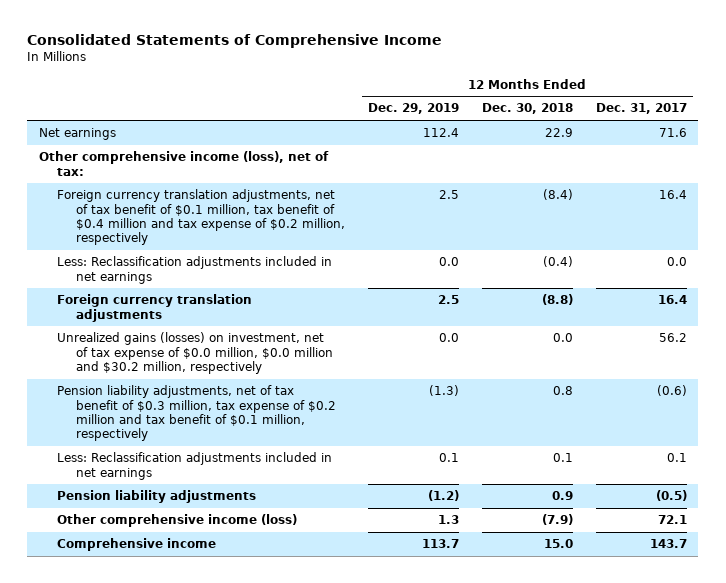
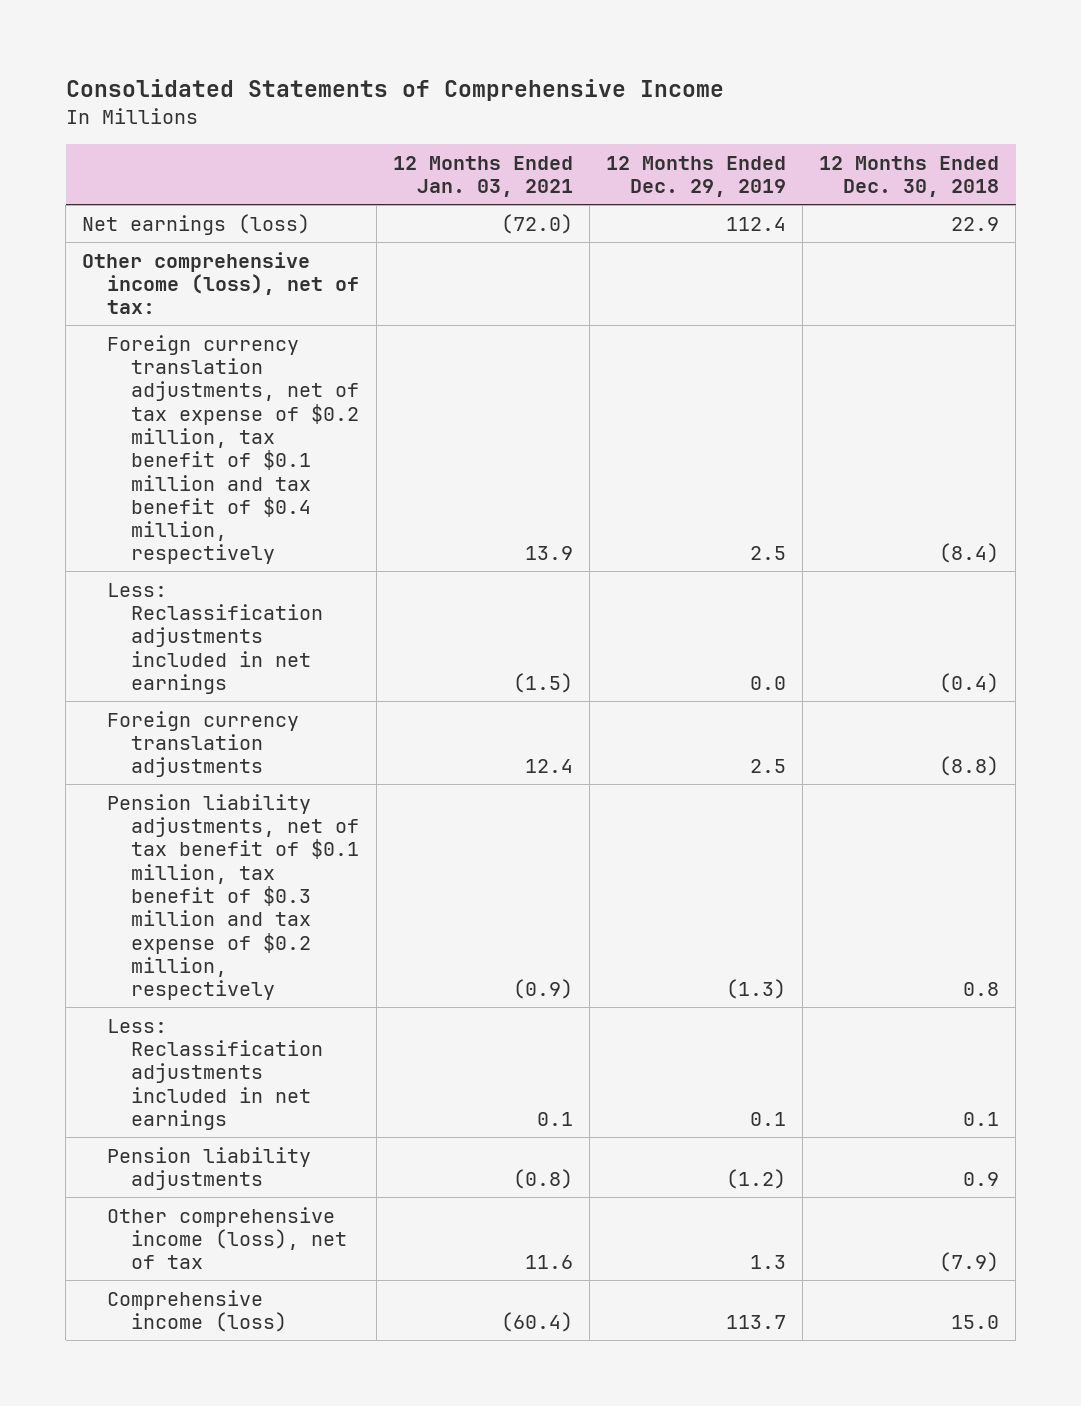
[595,103,687,115] Dec. 31, 2017 -> none
none -> [392,156,573,198] 12 Months Ended Jan. 03, 2021
[38,128,116,141] Net earnings -> [82,213,311,235] Net earnings (loss)
[57,189,345,246] Foreign currency translation adjustments, net of tax benefit of $0.1 million, tax benefit of $0.4 million and tax expense of $0.2 million, respectively -> [106,334,360,565] Foreign currency translation adjustments, net of tax expense of $0.2 million, tax benefit of $0.1 million and tax benefit of $0.4 million, respectively
[57,332,333,374] Unrealized gains (losses) on investment, net of tax expense of $0.0 million, $0.0 million and $30.2 million, respectively -> none
[57,385,336,442] Pension liability adjustments, net of tax benefit of $0.3 million, tax expense of $0.2 million and tax benefit of $0.1 million, respectively -> [106,793,360,1001] Pension liability adjustments, net of tax benefit of $0.1 million, tax benefit of $0.3 million and tax expense of $0.2 million, respectively
[57,514,298,528] Other comprehensive income (loss) -> [106,1206,348,1270] Other comprehensive income (loss), net of tax
[57,538,217,552] Comprehensive income -> [106,1289,288,1332] Comprehensive income (loss)

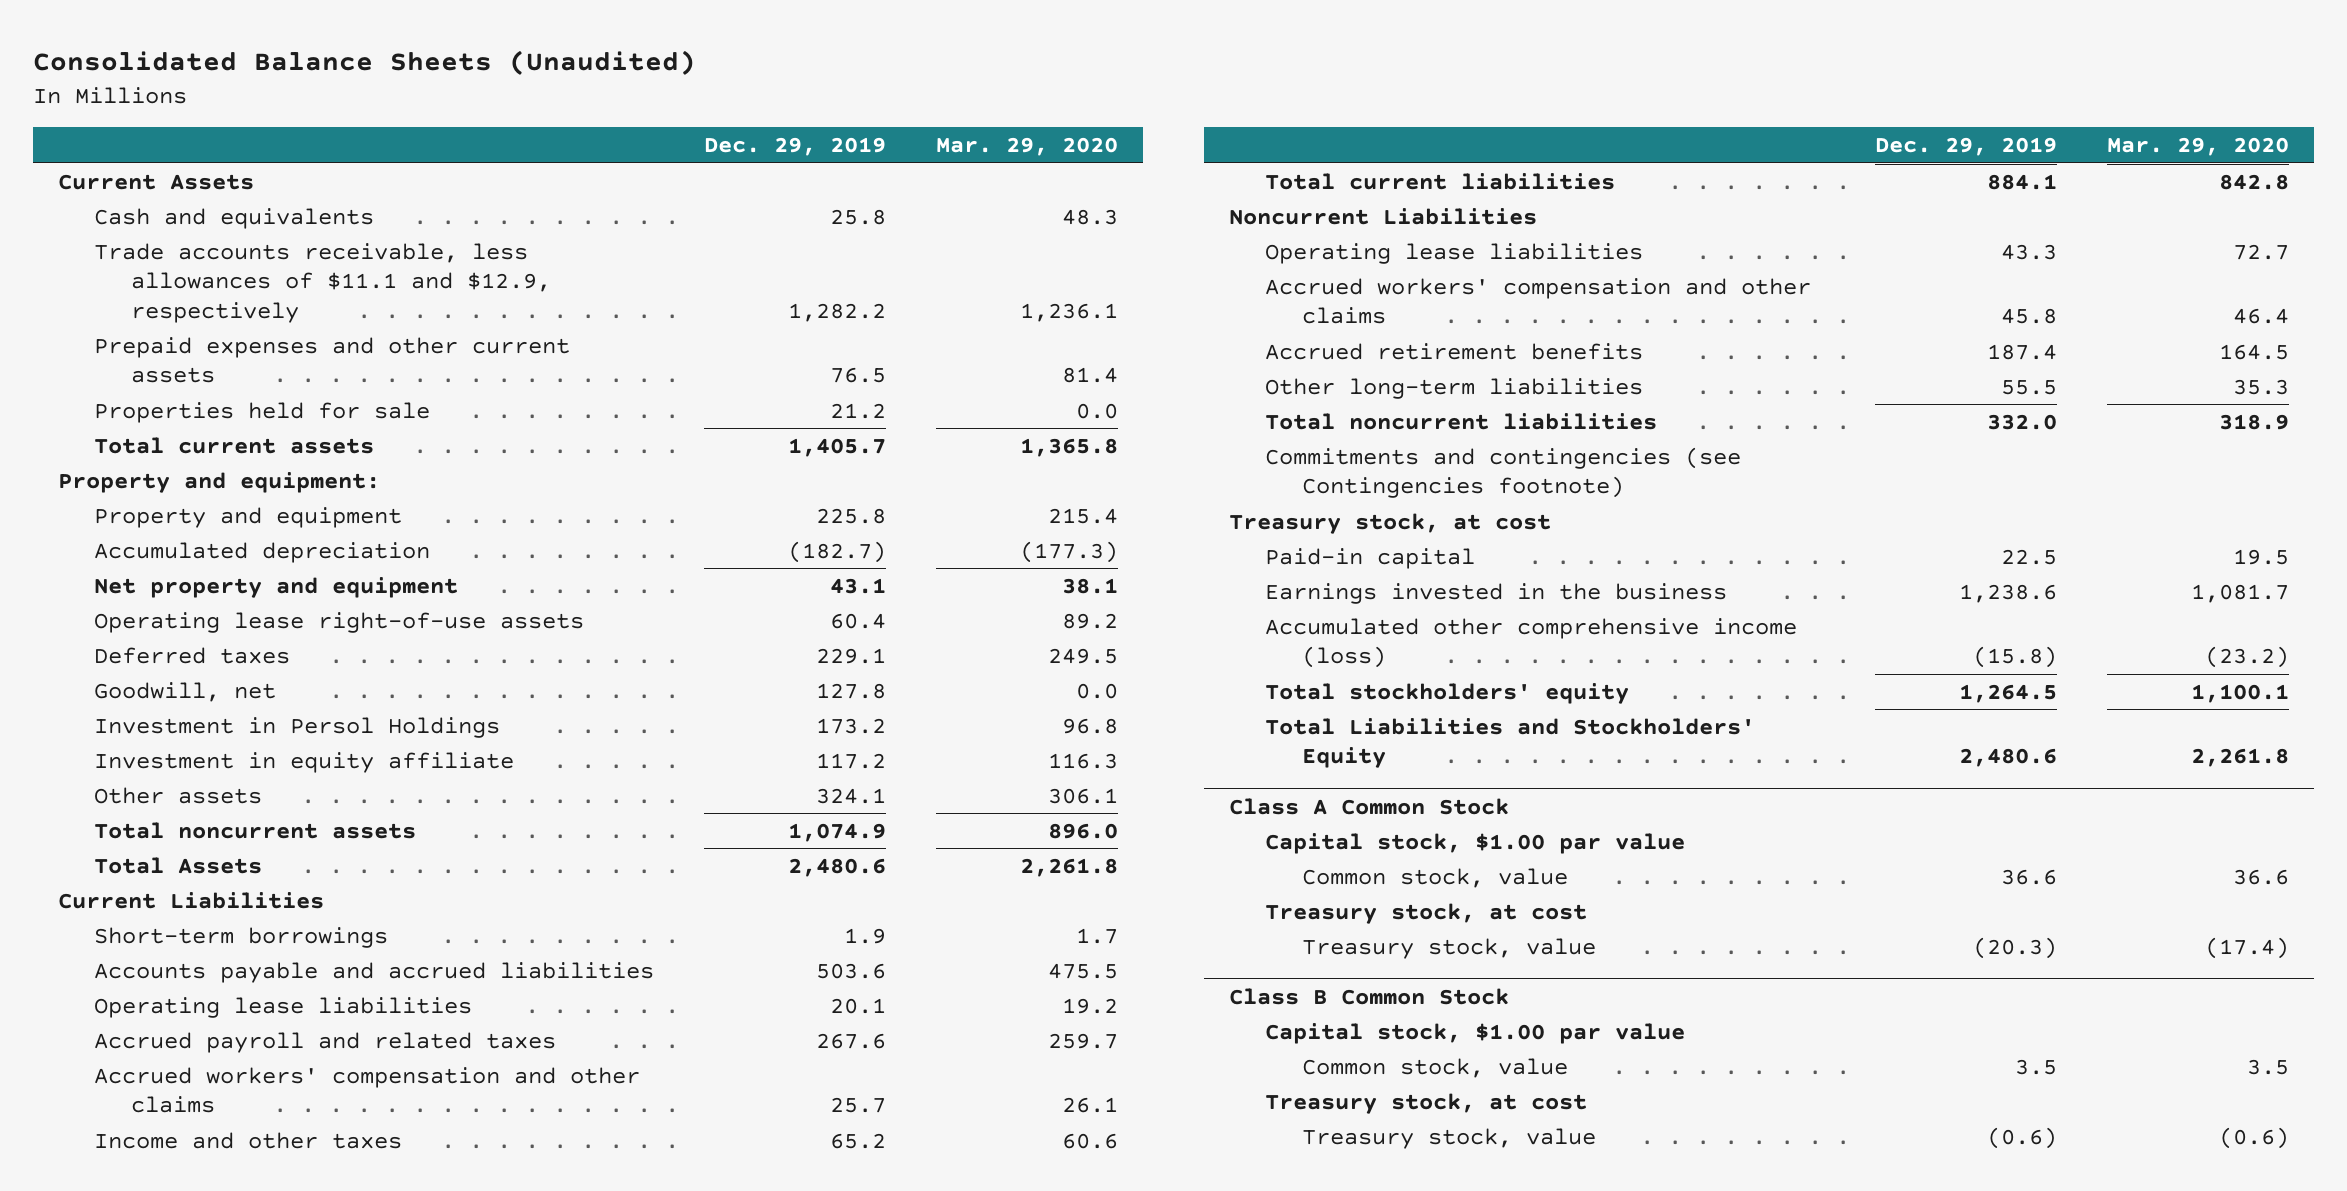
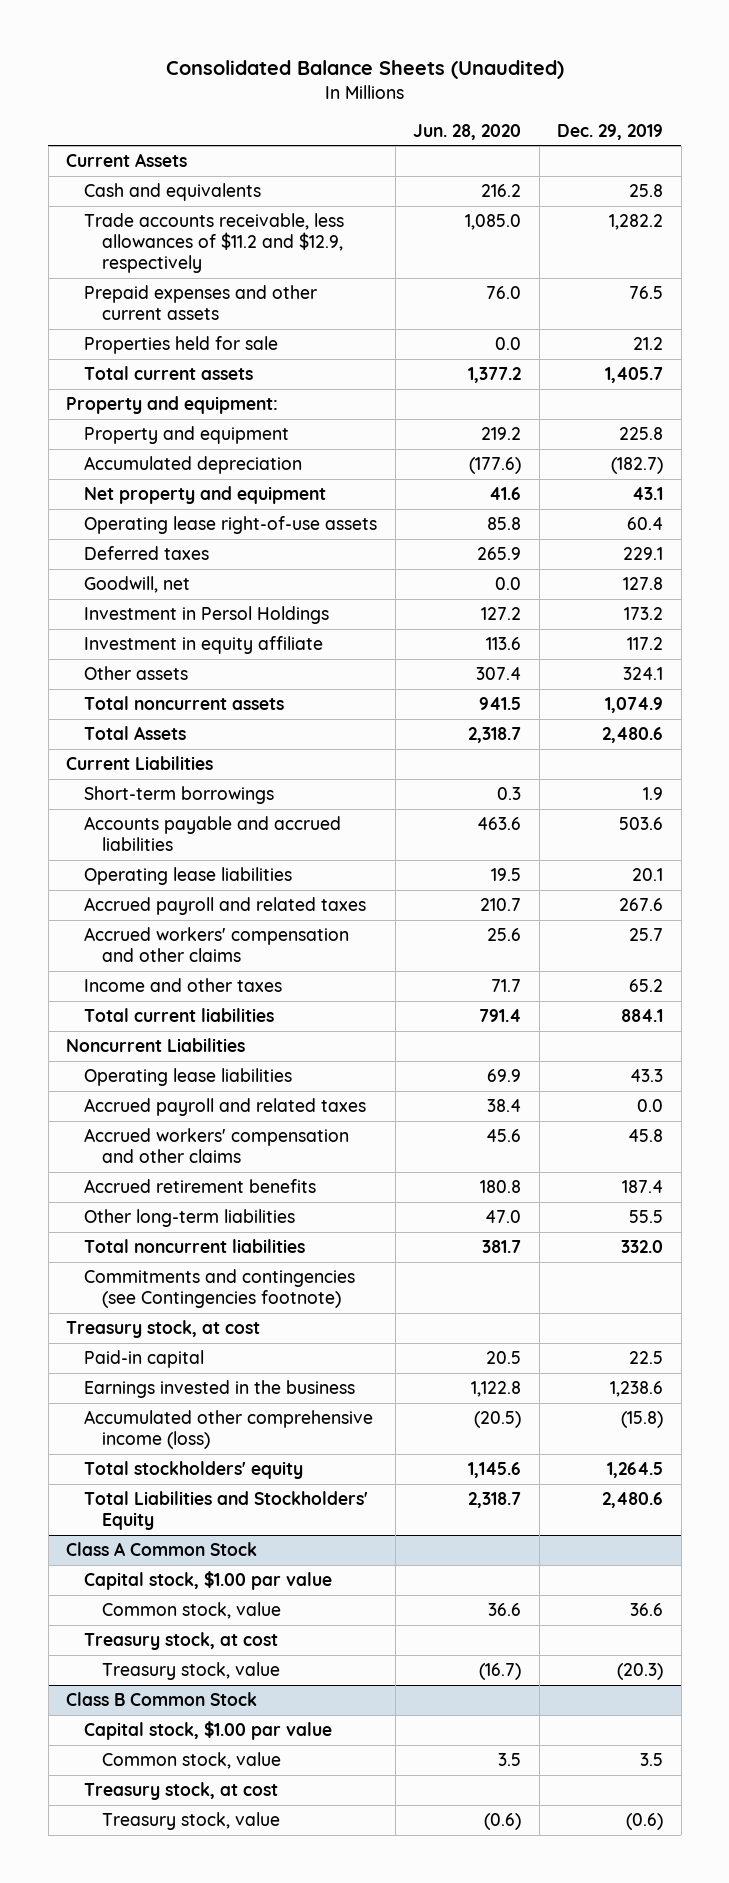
[936,137,1119,157] Mar. 29, 2020 -> none
none -> [413,123,522,140] Jun. 28, 2020
[94,242,552,323] Trade accounts receivable, less allowances of $11.1 and $12.9, respectively -> [84,212,345,274] Trade accounts receivable, less allowances of $11.2 and $12.9, respectively
none -> [84,1097,367,1116] Accrued payroll and related taxes

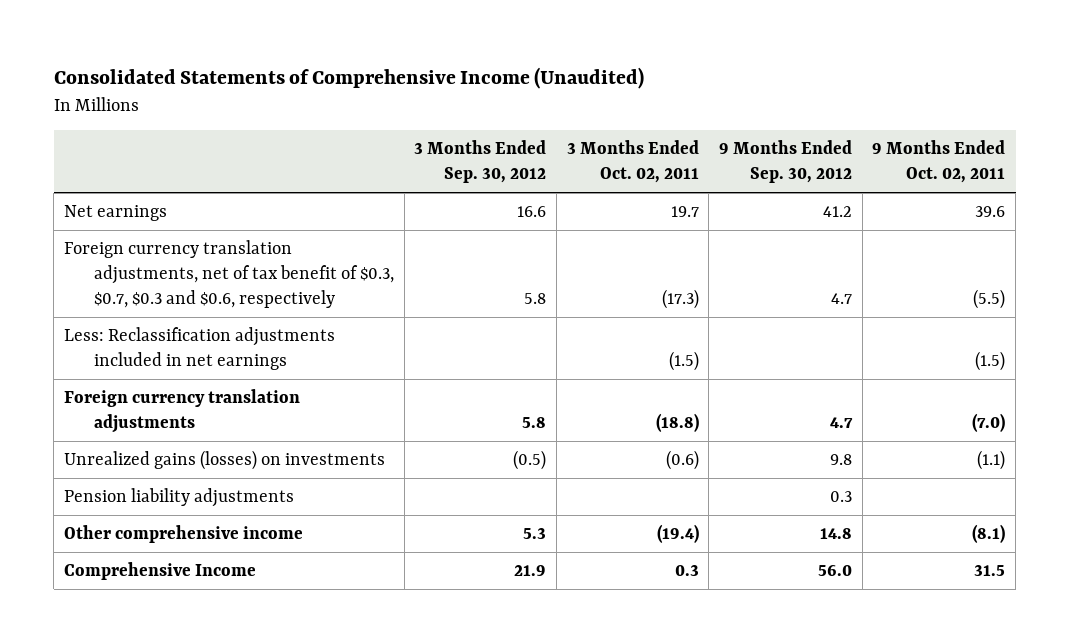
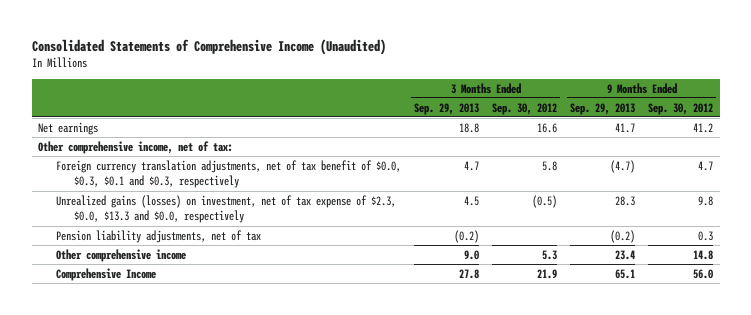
[566,140,699,184] 3 Months Ended Oct. 02, 2011 -> none
[872,140,1006,184] 9 Months Ended Oct. 02, 2011 -> none
none -> [413,102,479,115] Sep. 29, 2013
none -> [570,102,636,115] Sep. 29, 2013
[64,240,395,308] Foreign currency translation adjustments, net of tax benefit of $0.3, $0.7, $0.3 and $0.6, respectively -> none
[64,327,336,371] Less: Reclassification adjustments included in net earnings -> none
none -> [38,140,234,154] Other comprehensive income, net of tax:
[64,389,301,434] Foreign currency translation adjustments -> [55,159,401,189] Foreign currency translation adjustments, net of tax benefit of $0.0, $0.3, $0.1 and $0.3, respectively
[64,450,386,471] Unrealized gains (losses) on investments -> [55,194,396,224] Unrealized gains (losses) on investment, net of tax expense of $2.3, $0.0, $13.3 and $0.0, respectively
[64,488,295,508] Pension liability adjustments -> [55,229,261,243] Pension liability adjustments, net of tax

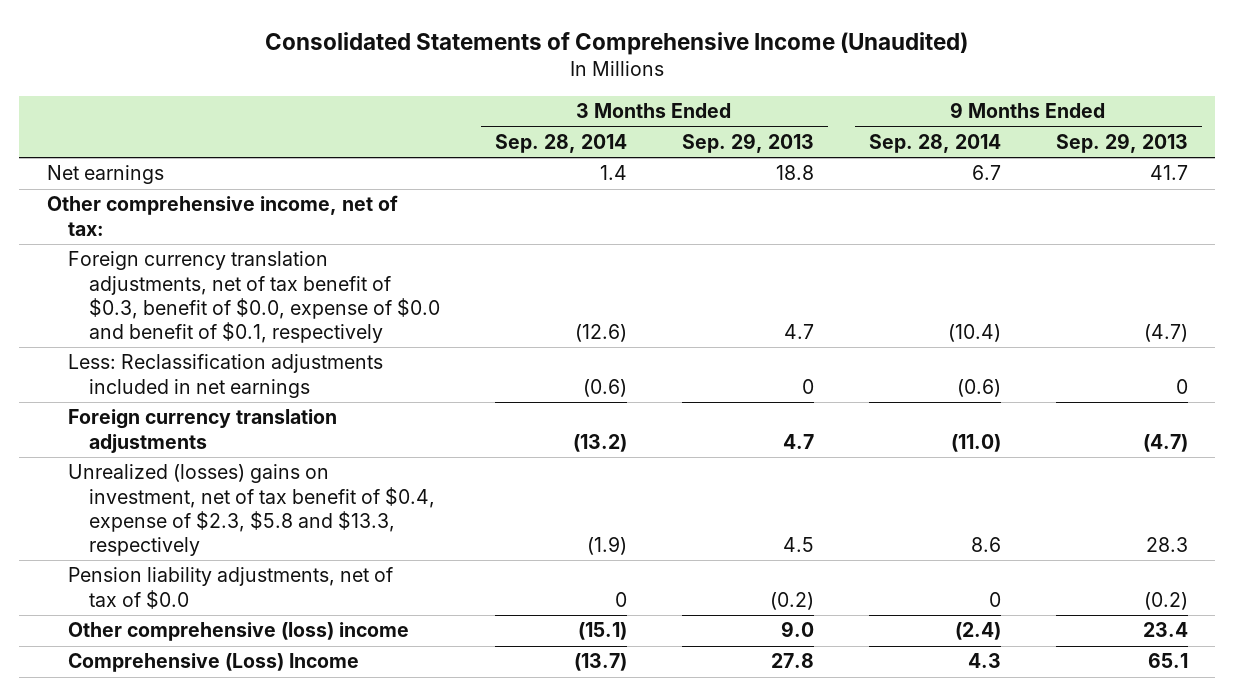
[492,102,558,115] Sep. 30, 2012 -> none
[648,102,714,115] Sep. 30, 2012 -> none
none -> [494,133,627,153] Sep. 28, 2014
none -> [868,133,1001,153] Sep. 28, 2014
none -> [67,251,440,343] Foreign currency translation adjustments, net of tax benefit of $0.3, benefit of $0.0, expense of $0.0 and benefit of $0.1, respectively
none -> [67,354,383,398] Less: Reclassification adjustments included in net earnings
[55,159,401,189] Foreign currency translation adjustments, net of tax benefit of $0.0, $0.3, $0.1 and $0.3, respectively -> [67,409,337,453] Foreign currency translation adjustments
[55,194,396,224] Unrealized gains (losses) on investment, net of tax expense of $2.3, $0.0, $13.3 and $0.0, respectively -> [67,464,435,556] Unrealized (losses) gains on investment, net of tax benefit of $0.4, expense of $2.3, $5.8 and $13.3, respectively
[55,229,261,243] Pension liability adjustments, net of tax -> [67,567,393,609] Pension liability adjustments, net of tax of $0.0
[55,248,186,262] Other comprehensive income -> [67,622,409,642] Other comprehensive (loss) income
[55,267,156,281] Comprehensive Income -> [67,653,359,673] Comprehensive (Loss) Income

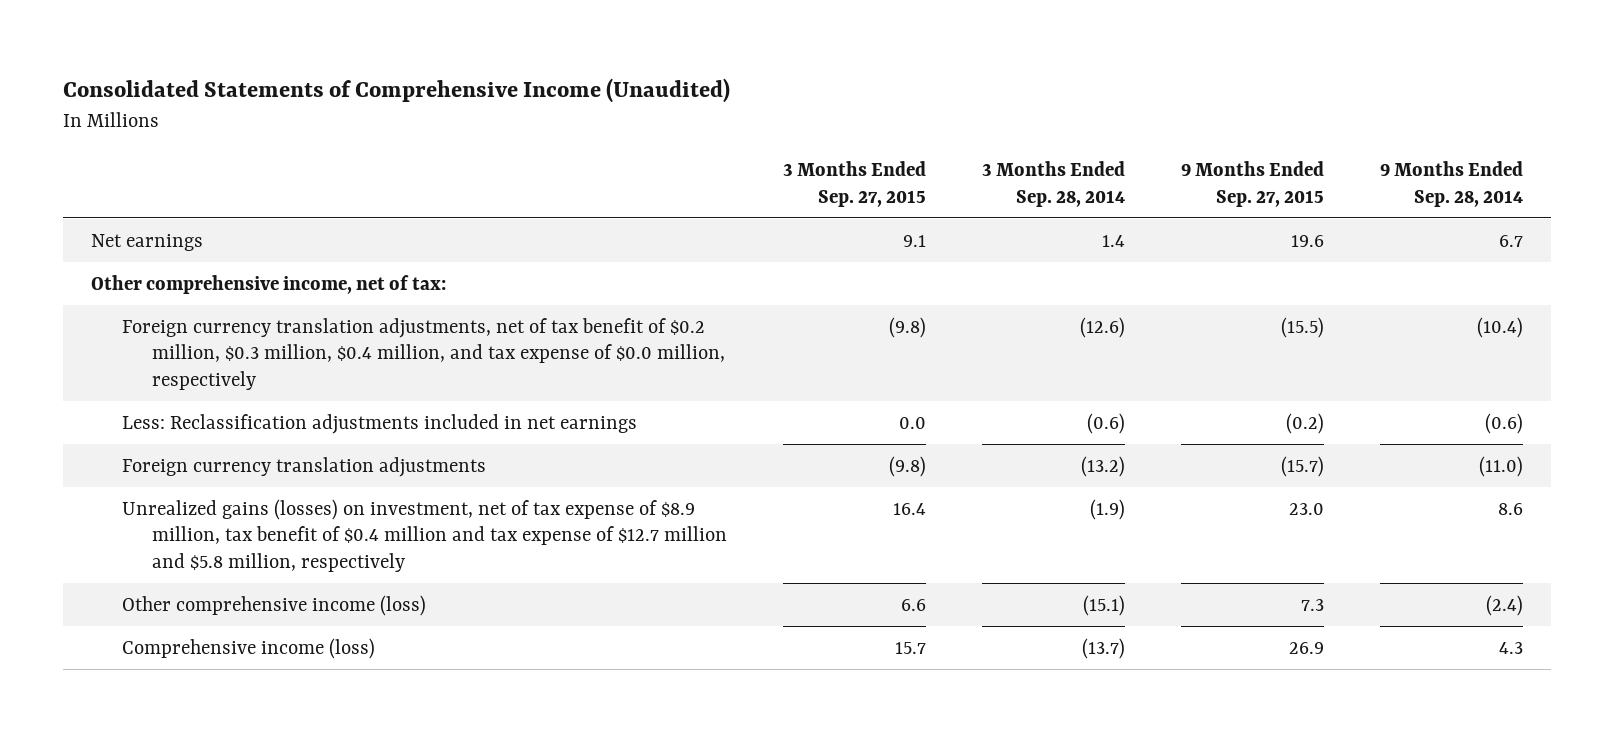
[681,132,814,153] Sep. 29, 2013 -> none
[1055,132,1188,153] Sep. 29, 2013 -> none
none -> [783,161,927,207] 3 Months Ended Sep. 27, 2015
none -> [1181,161,1325,207] 9 Months Ended Sep. 27, 2015
[67,251,440,343] Foreign currency translation adjustments, net of tax benefit of $0.3, benefit of $0.0, expense of $0.0 and benefit of $0.1, respectively -> [121,317,726,390] Foreign currency translation adjustments, net of tax benefit of $0.2 million, $0.3 million, $0.4 million, and tax expense of $0.0 million, respectively
[67,567,393,609] Pension liability adjustments, net of tax of $0.0 -> none
[67,464,435,556] Unrealized (losses) gains on investment, net of tax benefit of $0.4, expense of $2.3, $5.8 and $13.3, respectively -> [121,498,728,572] Unrealized gains (losses) on investment, net of tax expense of $8.9 million, tax benefit of $0.4 million and tax expense of $12.7 million and $5.8 million, respectively
[67,622,409,642] Other comprehensive (loss) income -> [121,594,426,616] Other comprehensive income (loss)
[67,653,359,673] Comprehensive (Loss) Income -> [121,637,375,659] Comprehensive income (loss)

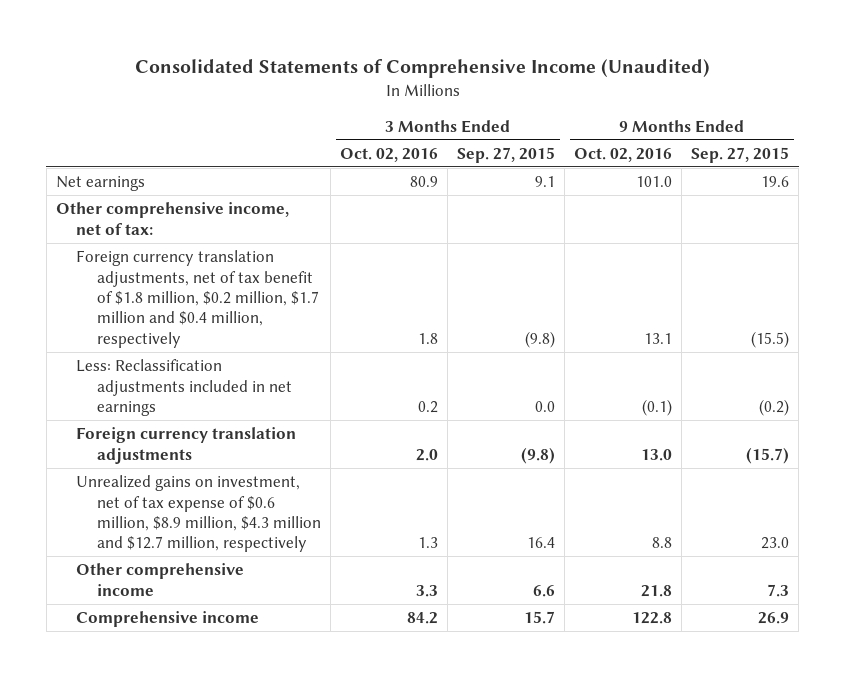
[982,161,1126,207] 3 Months Ended Sep. 28, 2014 -> none
[1380,161,1524,207] 9 Months Ended Sep. 28, 2014 -> none
none -> [340,147,439,162] Oct. 02, 2016
none -> [574,147,673,162] Oct. 02, 2016
[121,317,726,390] Foreign currency translation adjustments, net of tax benefit of $0.2 million, $0.3 million, $0.4 million, and tax expense of $0.0 million, respectively -> [76,250,320,348] Foreign currency translation adjustments, net of tax benefit of $1.8 million, $0.2 million, $1.7 million and $0.4 million, respectively
[121,498,728,572] Unrealized gains (losses) on investment, net of tax expense of $8.9 million, tax benefit of $0.4 million and tax expense of $12.7 million and $5.8 million, respectively -> [76,475,322,553] Unrealized gains on investment, net of tax expense of $0.6 million, $8.9 million, $4.3 million and $12.7 million, respectively
[121,594,426,616] Other comprehensive income (loss) -> [76,563,245,596] Other comprehensive income
[121,637,375,659] Comprehensive income (loss) -> [76,611,260,628] Comprehensive income

